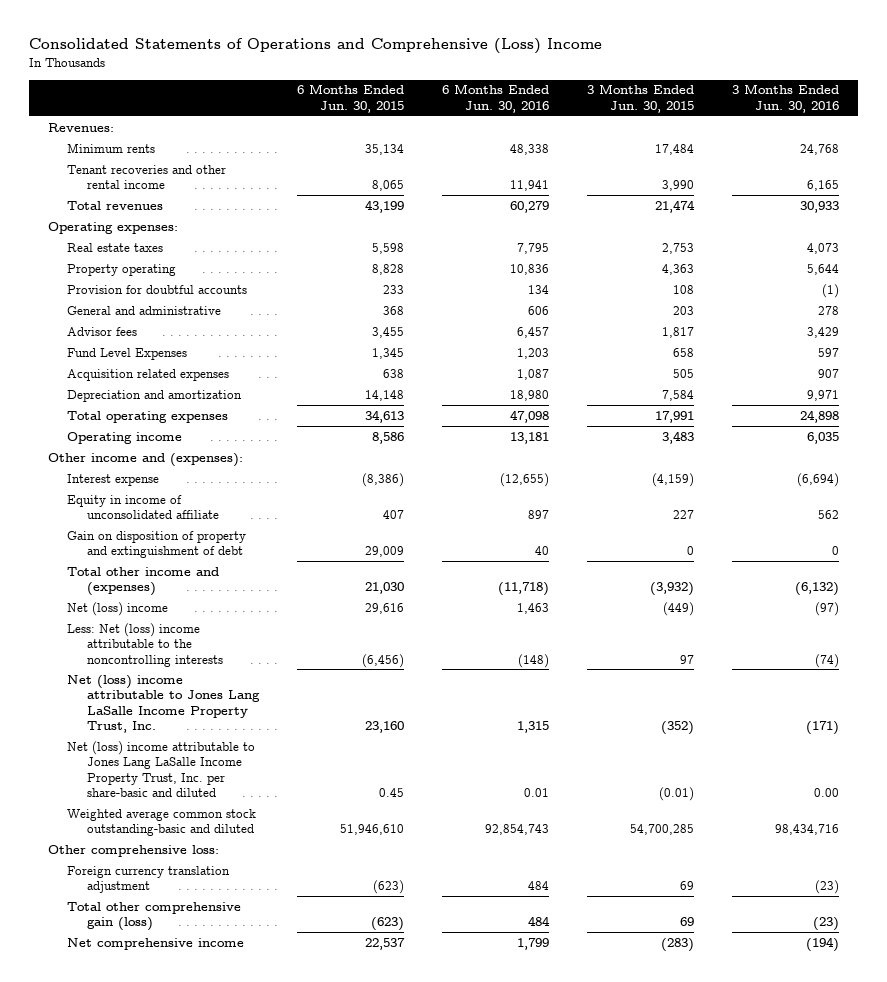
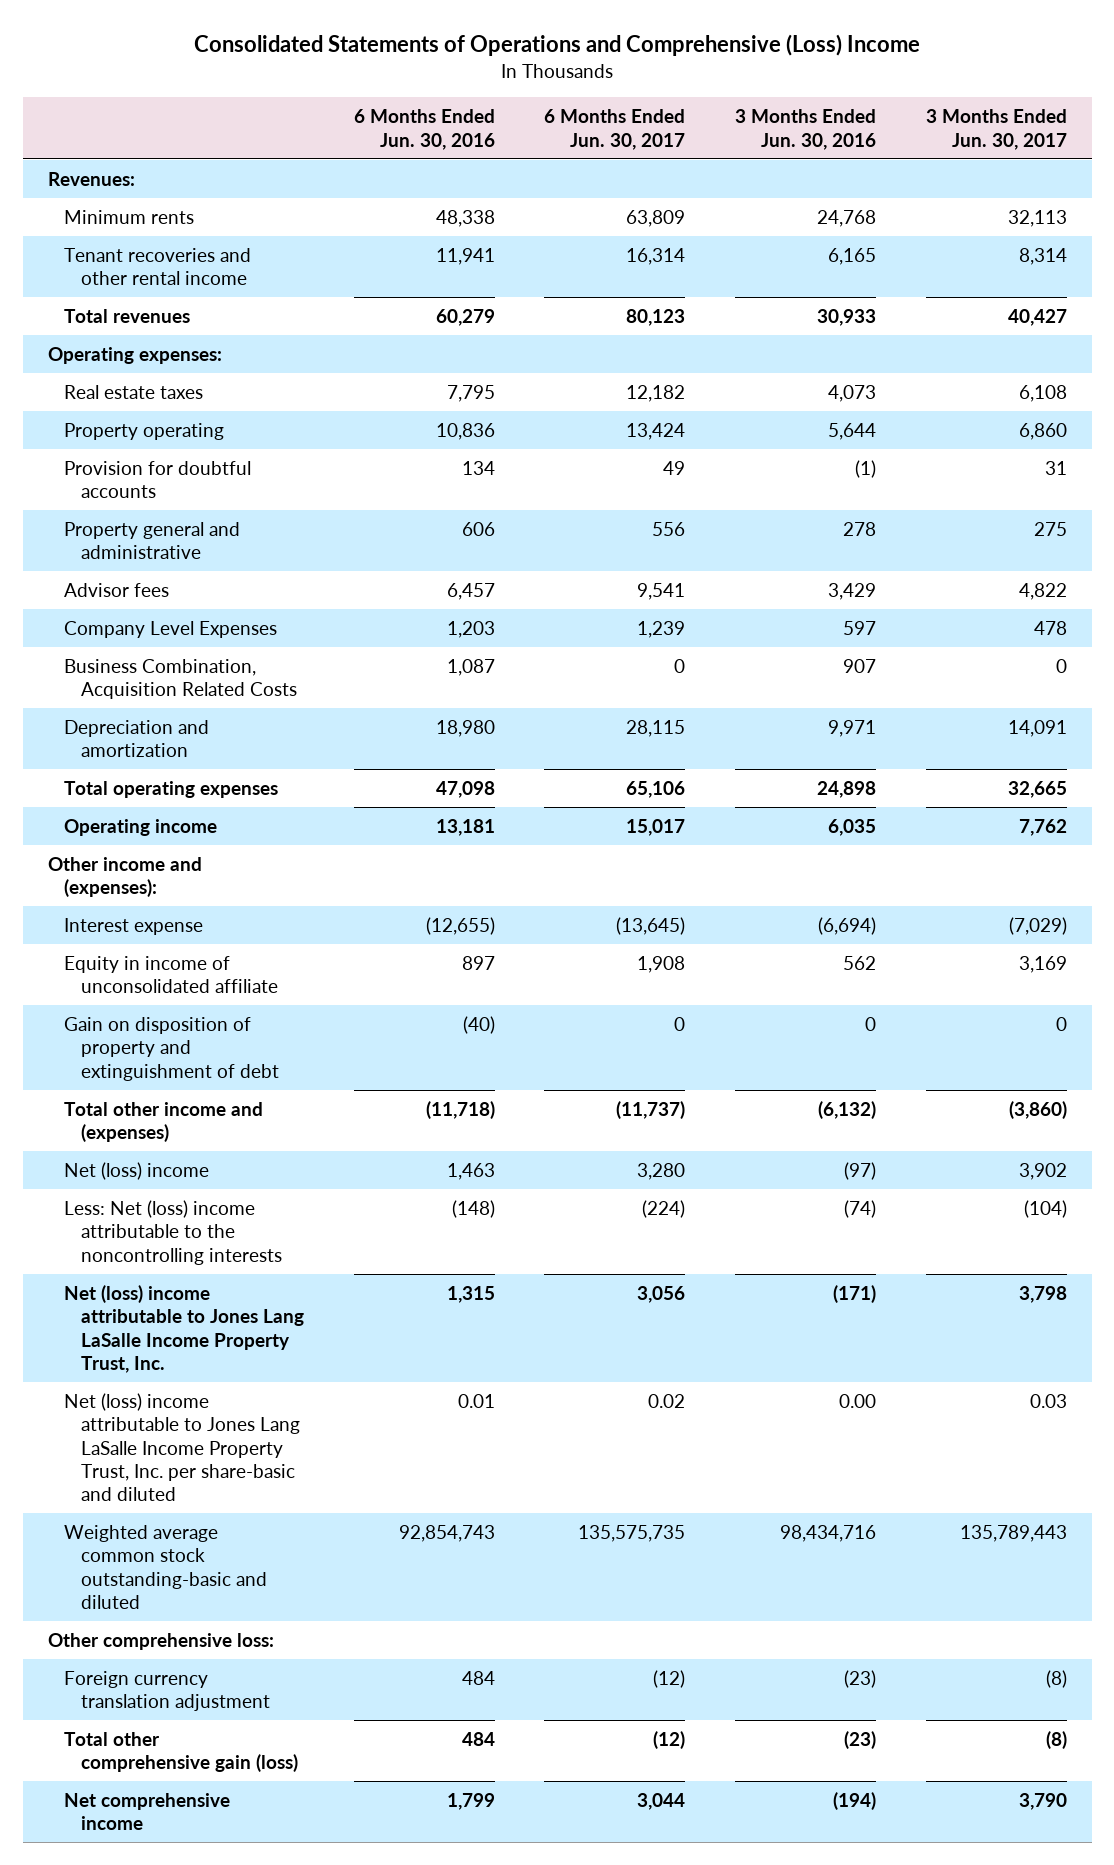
[296,84,404,113] 6 Months Ended Jun. 30, 2015 -> none
[587,84,695,113] 3 Months Ended Jun. 30, 2015 -> none
none -> [544,109,686,150] 6 Months Ended Jun. 30, 2017
none -> [925,109,1067,150] 3 Months Ended Jun. 30, 2017
[67,305,222,315] General and administrative -> [64,521,241,560] Property general and administrative
[67,347,188,360] Fund Level Expenses -> [64,620,278,638] Company Level Expenses
[67,368,230,381] Acquisition related expenses -> [64,658,297,700] Business Combination, Acquisition Related Costs
[534,546,549,556] 40 -> [462,1015,495,1034] (40)

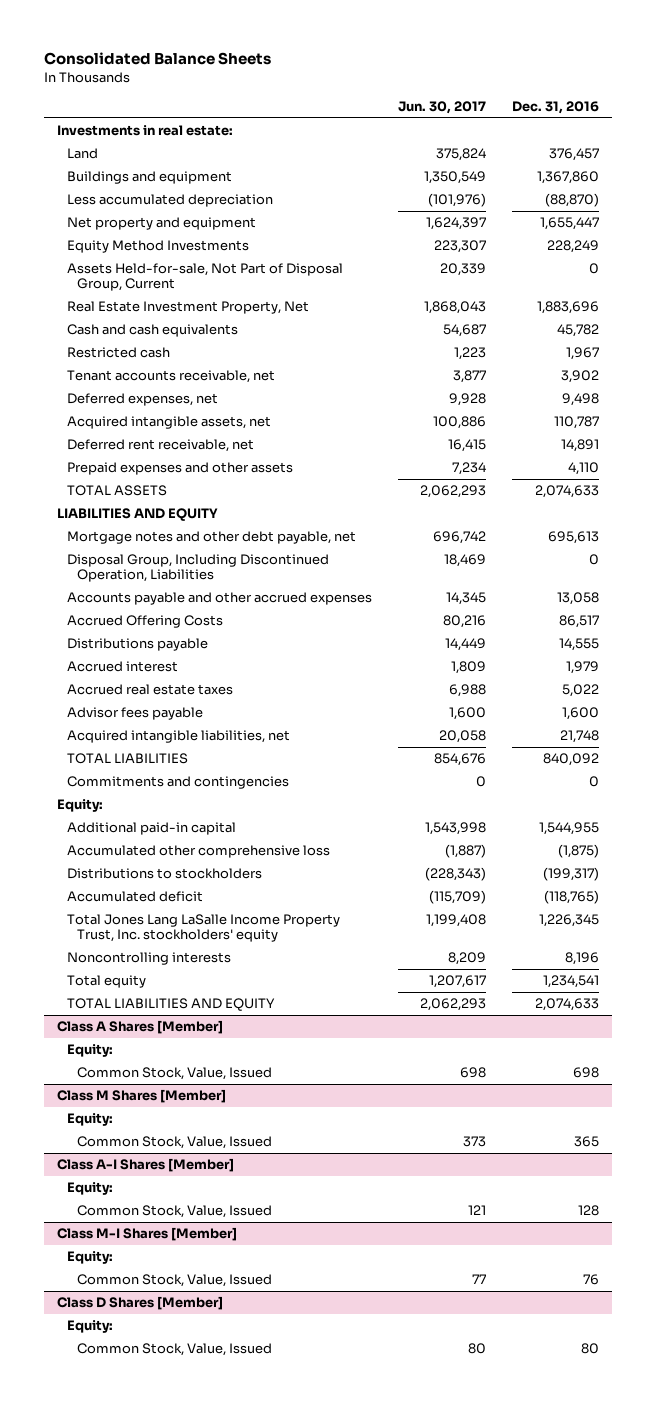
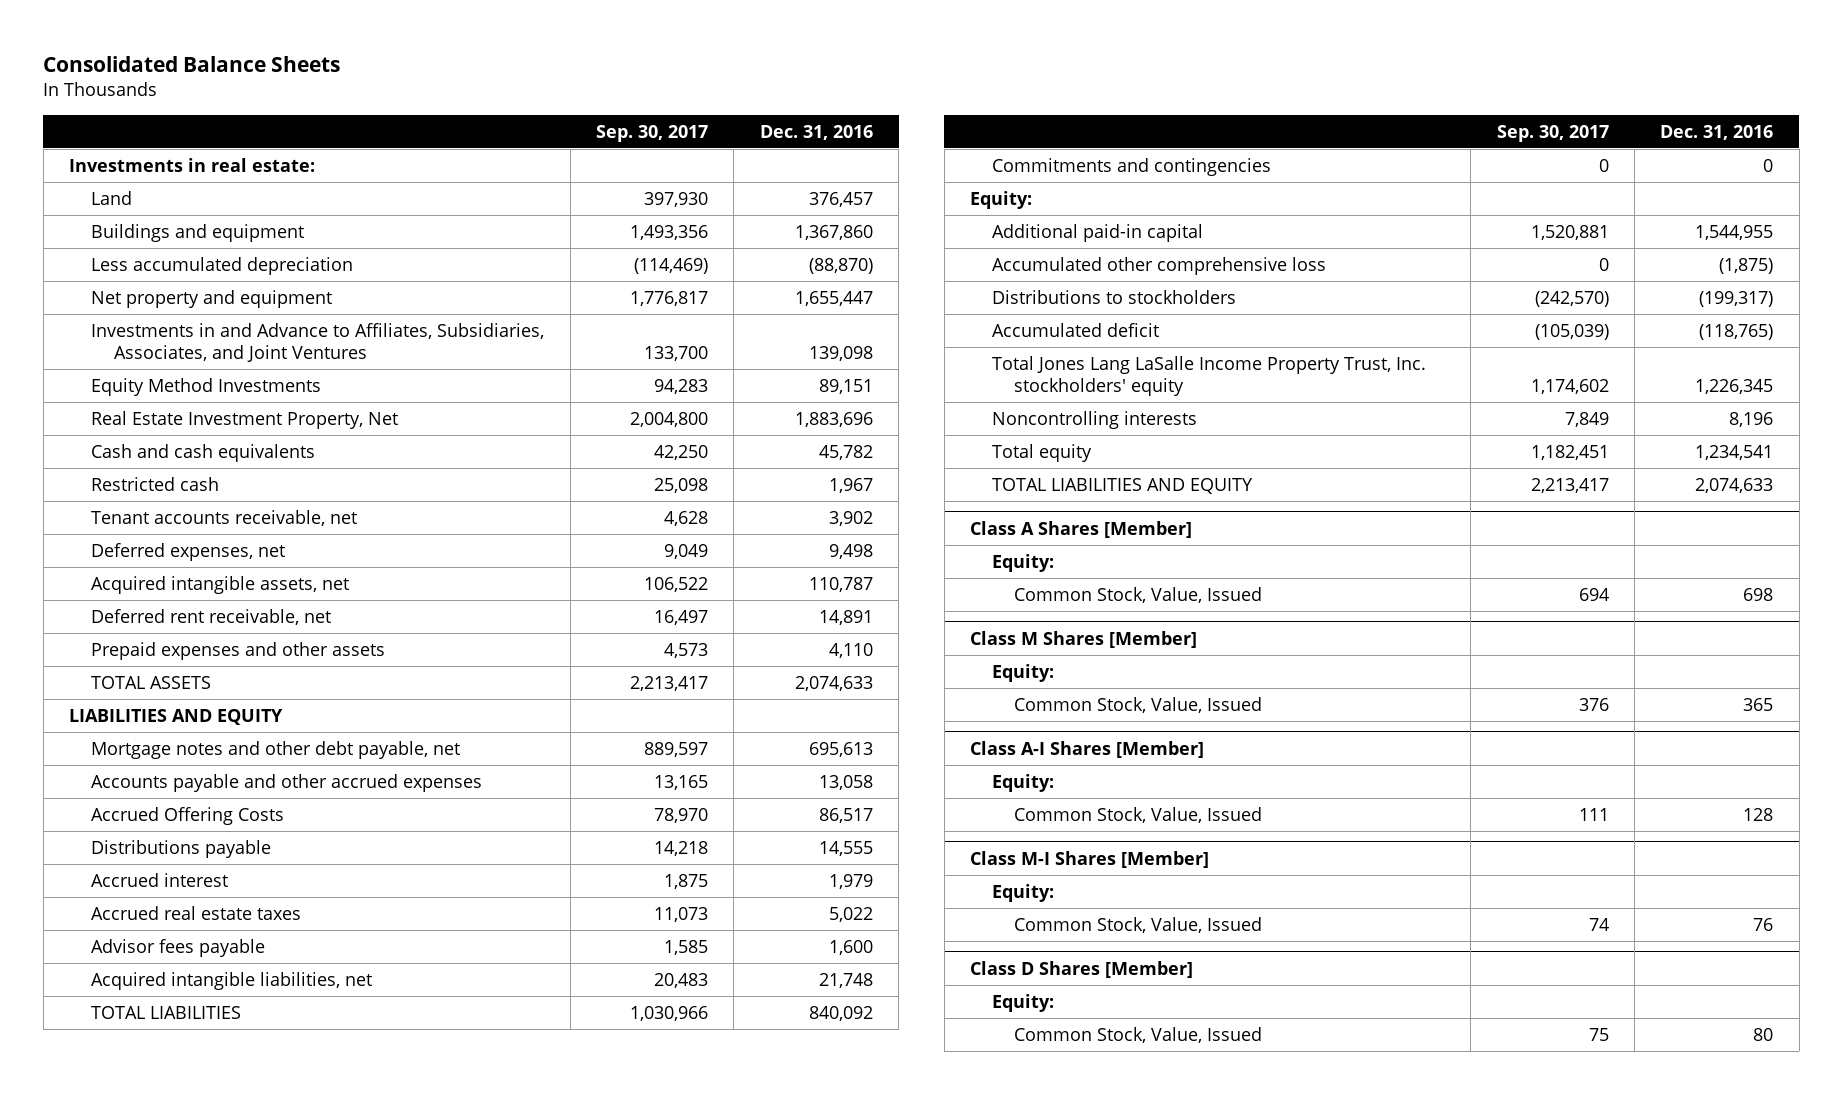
[398,100,487,114] Jun. 30, 2017 -> none
none -> [596,124,709,142] Sep. 30, 2017
[66,263,343,292] Assets Held-for-sale, Not Part of Disposal Group, Current -> none
none -> [91,323,545,362] Investments in and Advance to Affiliates, Subsidiaries, Associates, and Joint Ventures
[547,240,600,254] 228,249 -> [818,379,873,395] 89,151
[66,554,329,583] Disposal Group, Including Discontinued Operation, Liabilities -> none

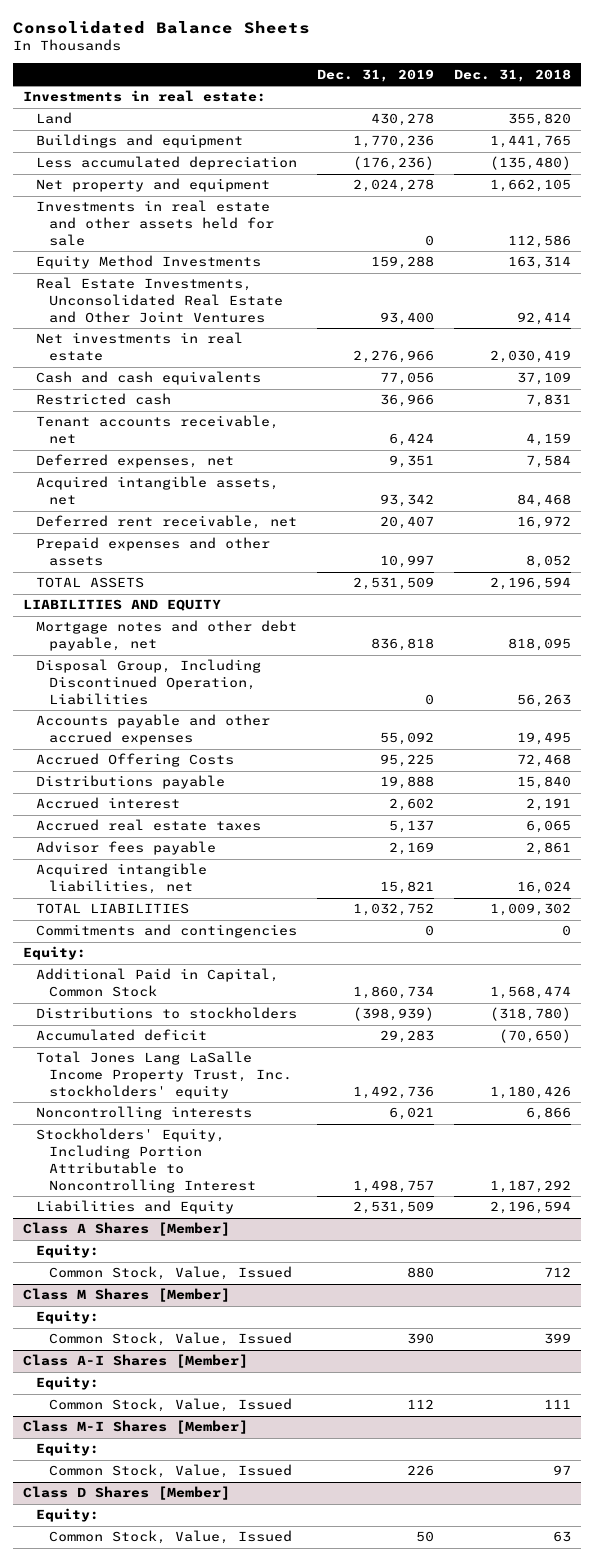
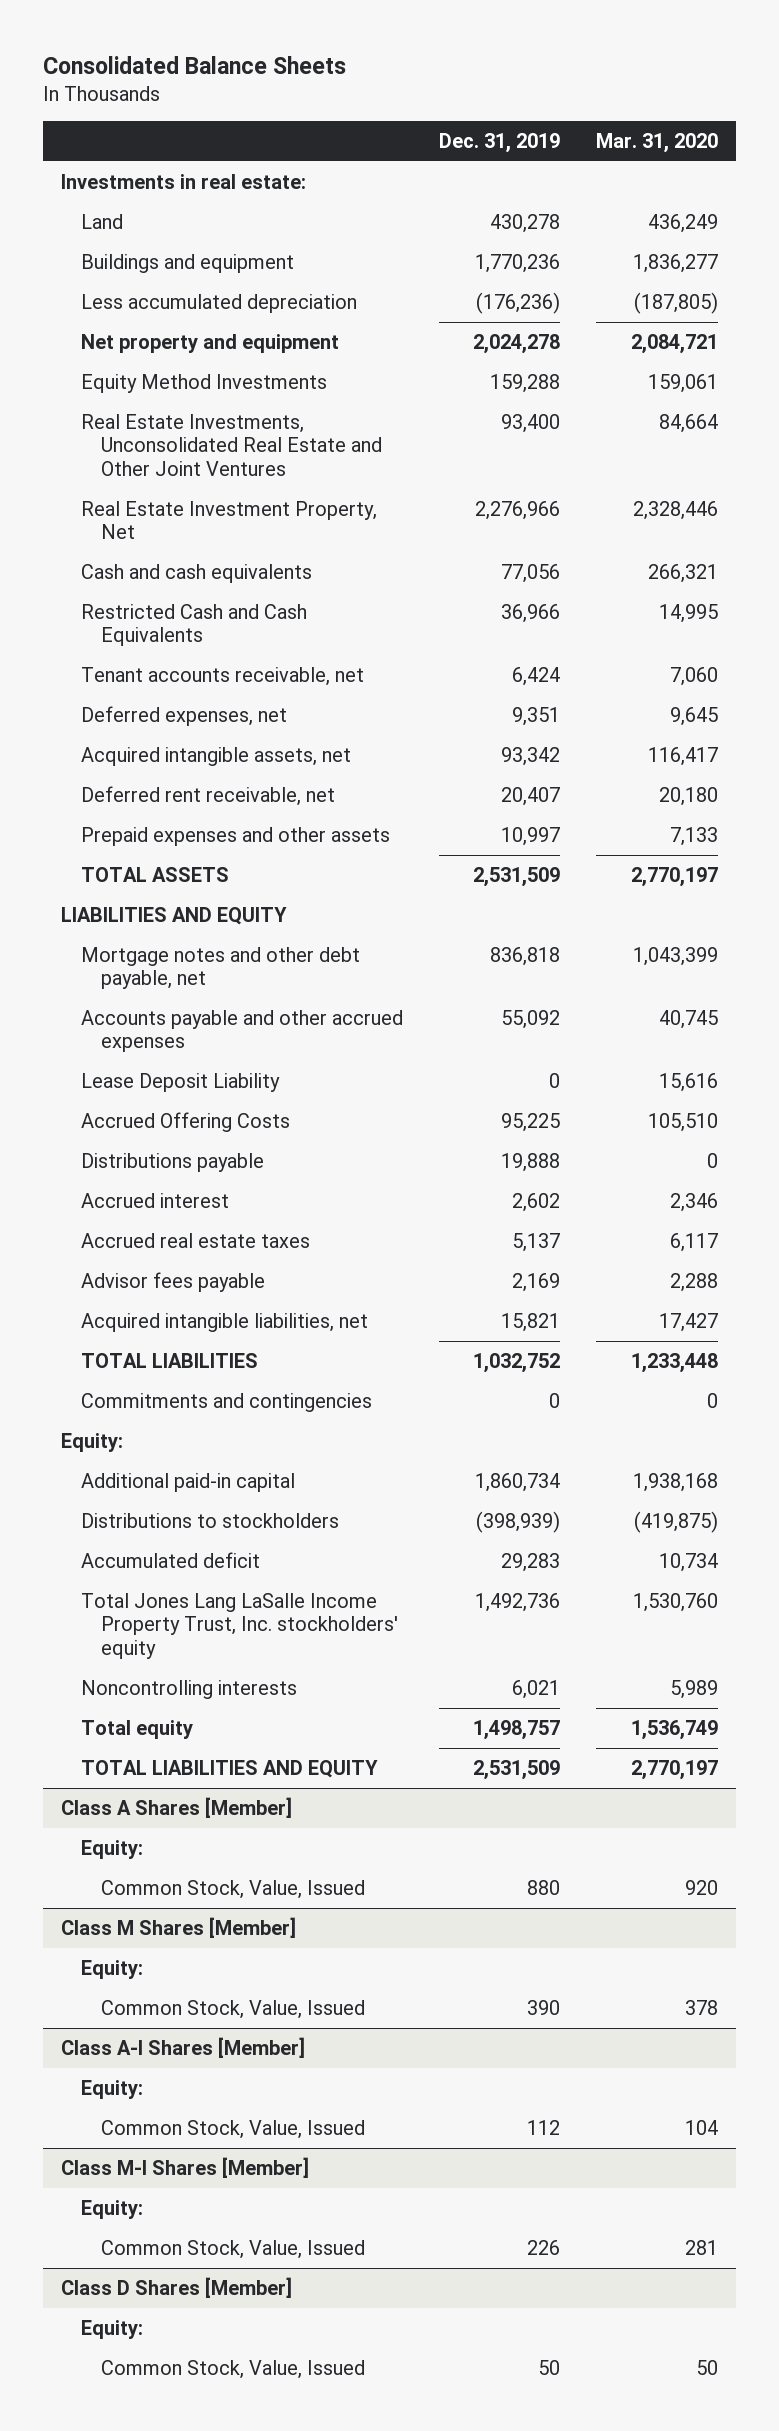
[454,68,572,82] Dec. 31, 2018 -> none
none -> [596,133,719,154] Mar. 31, 2020
[36,200,275,246] Investments in real estate and other assets held for sale -> none
[36,332,244,362] Net investments in real estate -> [80,500,377,540] Real Estate Investment Property, Net
[36,393,172,406] Restricted cash -> [80,603,307,647] Restricted Cash and Cash Equivalents
[36,659,262,705] Disposal Group, Including Discontinued Operation, Liabilities -> none
none -> [80,1072,280,1092] Lease Deposit Liability
[36,968,280,998] Additional Paid in Capital, Common Stock -> [80,1472,295,1492] Additional paid-in capital
[36,1128,257,1193] Stockholders' Equity, Including Portion Attributable to Noncontrolling Interest -> [80,1719,193,1739] Total equity
[36,1200,235,1215] Liabilities and Equity -> [80,1759,378,1778] TOTAL LIABILITIES AND EQUITY

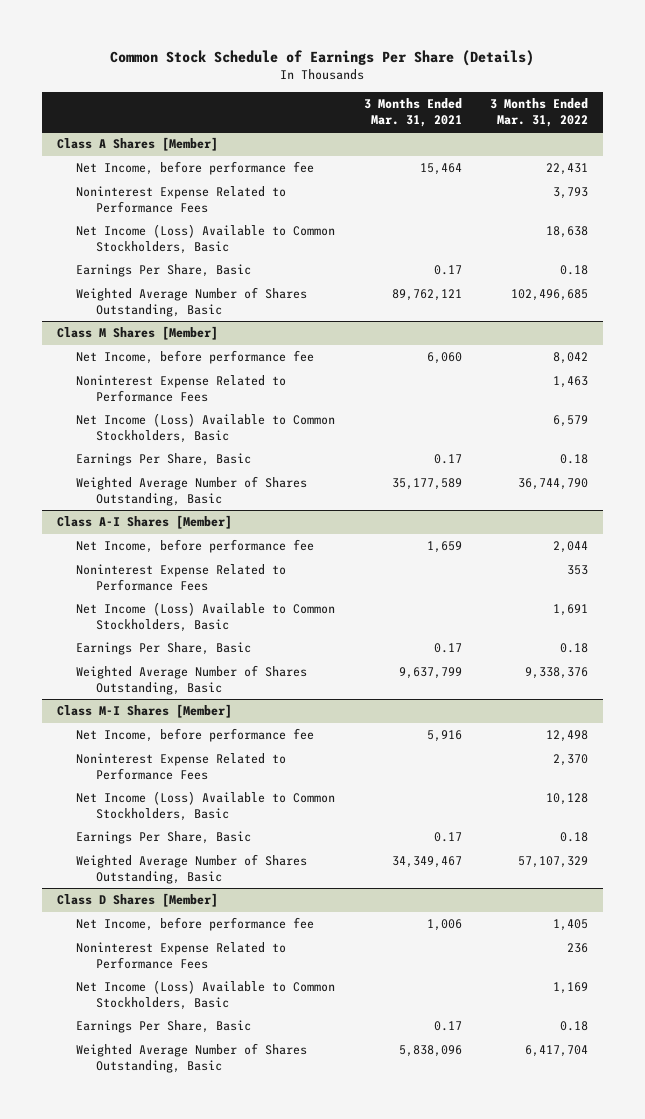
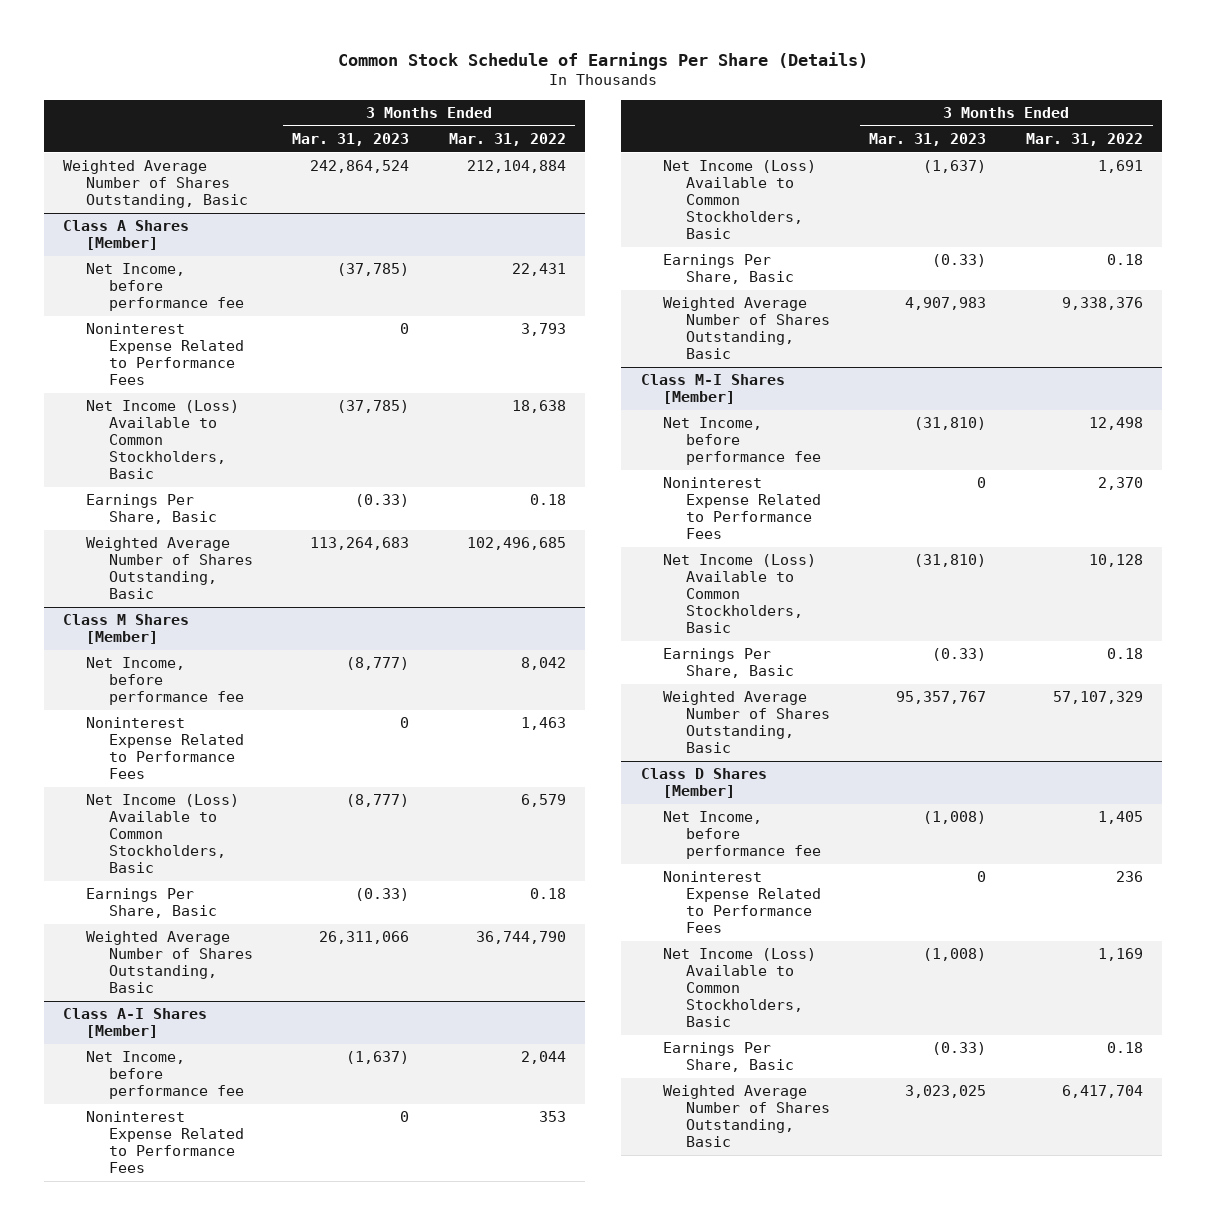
[363,98,462,127] 3 Months Ended Mar. 31, 2021 -> none
none -> [292,133,410,147] Mar. 31, 2023
none -> [63,160,249,209] Weighted Average Number of Shares Outstanding, Basic

